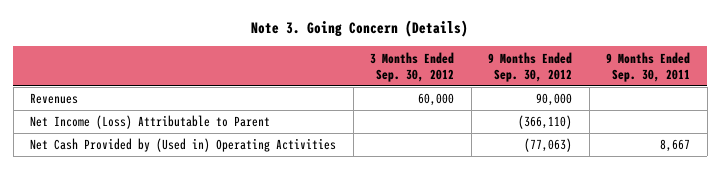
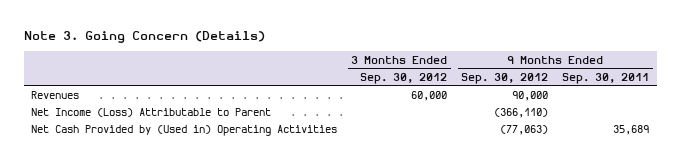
[660,139,691,153] 8,667 -> [613,124,650,135] 35,689

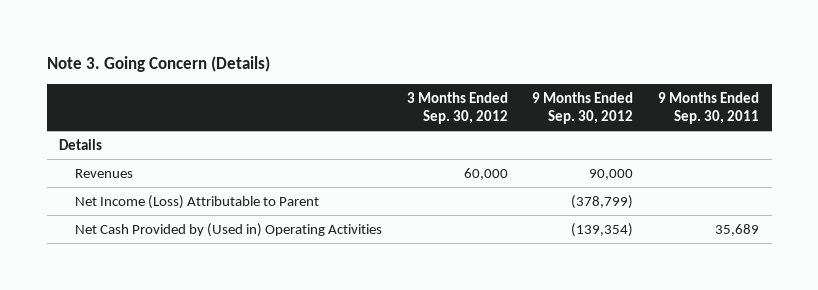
none -> [58,139,102,151] Details
[494,107,549,118] (366,110) -> [571,195,634,210] (378,799)
[500,124,549,135] (77,063) -> [571,223,634,238] (139,354)

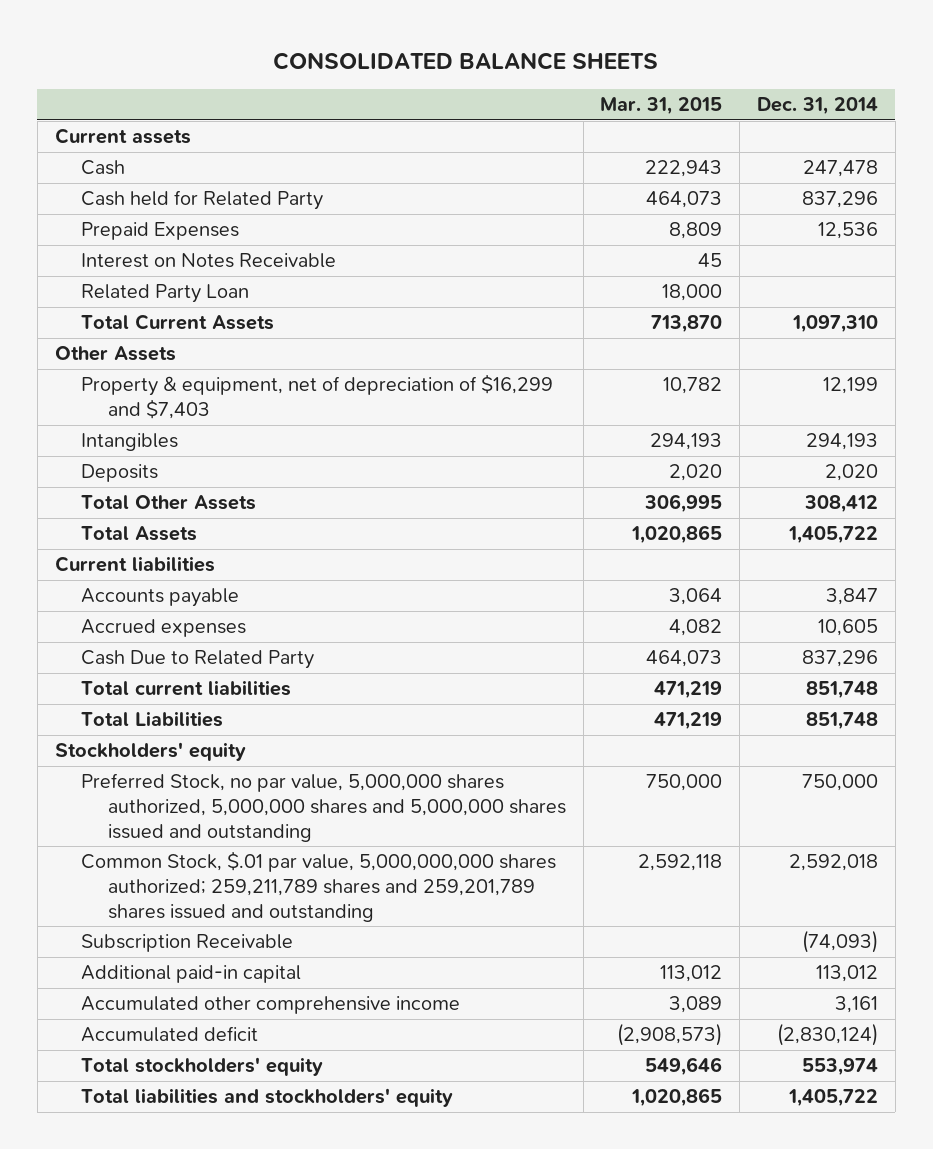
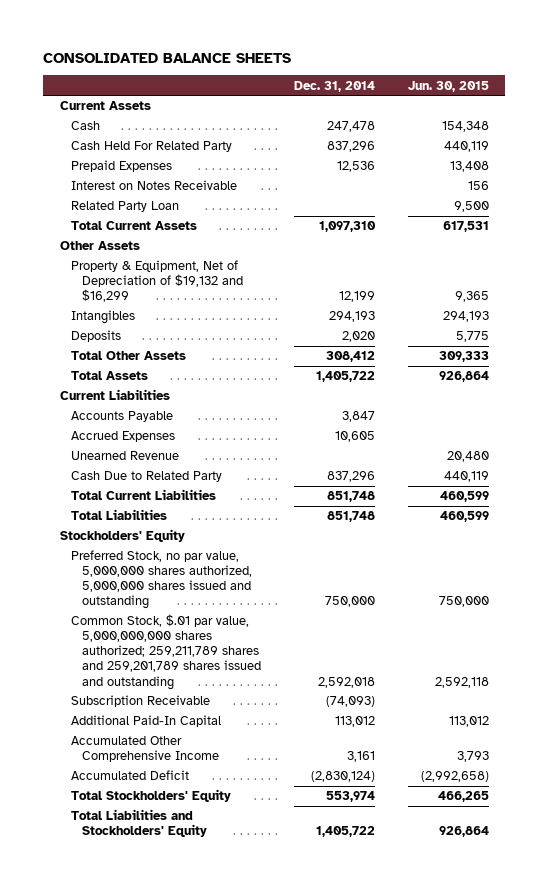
[600,96,723,115] Mar. 31, 2015 -> none
none -> [407,80,489,92] Jun. 30, 2015
[54,128,191,145] Current assets -> [59,101,151,111] Current Assets
[81,190,324,211] Cash held for Related Party -> [70,141,232,153] Cash Held For Related Party
[81,374,554,420] Property & equipment, net of depreciation of $16,299 and $7,403 -> [70,260,244,303] Property & Equipment, Net of Depreciation of $19,132 and $16,299
[54,556,215,573] Current liabilities -> [59,389,170,401] Current Liabilities
[81,588,240,608] Accounts payable -> [70,411,173,423] Accounts Payable
[81,619,247,638] Accrued expenses -> [70,431,175,443] Accrued Expenses
none -> [70,451,179,461] Unearned Revenue
[81,680,292,697] Total current liabilities -> [70,489,216,501] Total Current Liabilities
[54,742,246,762] Stockholders' equity -> [59,529,185,543] Stockholders' Equity
[81,773,566,842] Preferred Stock, no par value, 5,000,000 shares authorized, 5,000,000 shares and 5,000,000 shares issued and outstanding -> [70,550,253,610] Preferred Stock, no par value, 5,000,000 shares authorized, 5,000,000 shares issued and outstanding
[81,965,302,984] Additional paid-in capital -> [70,715,221,728] Additional Paid-In Capital
[81,996,461,1015] Accumulated other comprehensive income -> [70,736,220,763] Accumulated Other Comprehensive Income
[81,1026,259,1043] Accumulated deficit -> [70,770,189,781] Accumulated Deficit
[81,1057,324,1077] Total stockholders' equity -> [70,789,231,803] Total Stockholders' Equity
[81,1088,454,1108] Total liabilities and stockholders' equity -> [70,809,208,838] Total Liabilities and Stockholders' Equity

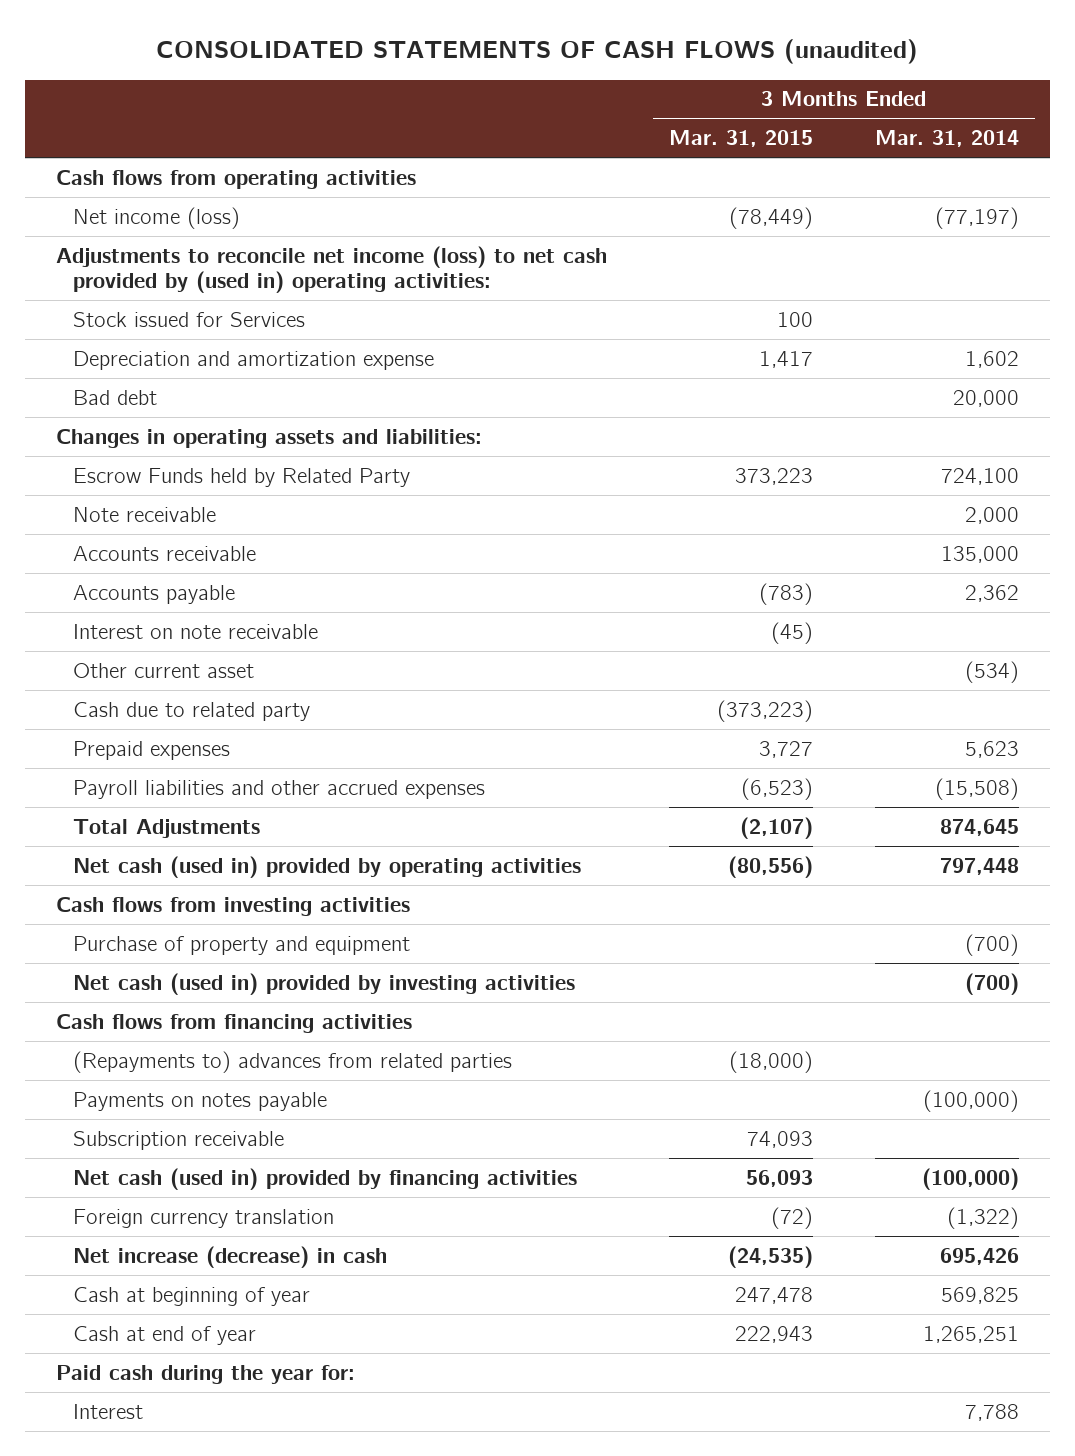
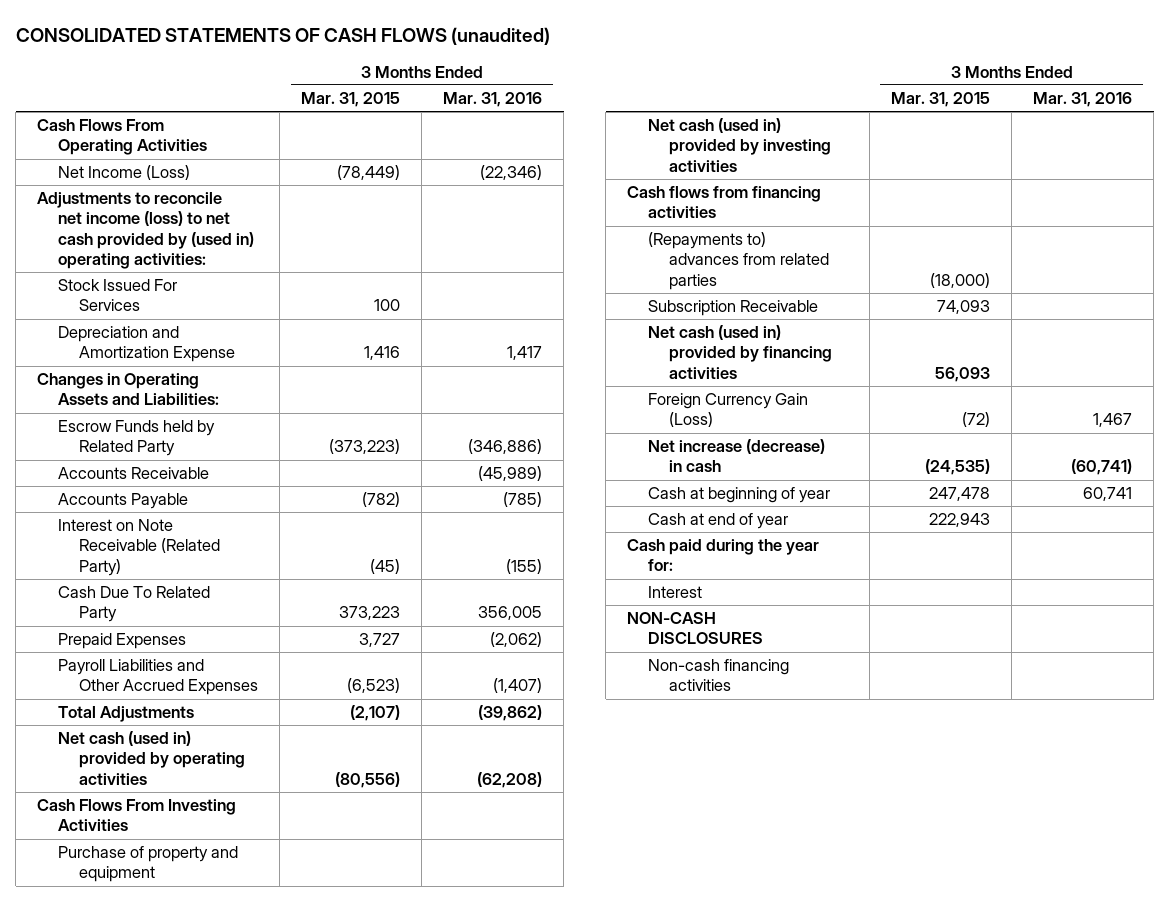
[874,130,1019,148] Mar. 31, 2014 -> none
none -> [443,91,543,107] Mar. 31, 2016
[55,169,416,189] Cash flows from operating activities -> [37,119,208,156] Cash Flows From Operating Activities
[73,206,241,229] Net income (loss) -> [58,165,191,181] Net Income (Loss)
[73,389,158,405] Bad debt -> none
[73,506,217,522] Note receivable -> none
[73,662,255,678] Other current asset -> none
[73,311,306,327] Stock issued for Services -> [58,279,178,312] Stock Issued For Services
[73,350,435,370] Depreciation and amortization expense -> [58,326,236,363] Depreciation and Amortization Expense
[758,350,813,368] 1,417 -> [364,346,401,361] 1,416
[55,428,482,448] Changes in operating assets and liabilities: -> [37,373,220,406] Changes in Operating Assets and Liabilities:
[734,467,813,485] 373,223 -> [329,439,401,455] (373,223)
[73,545,257,561] Accounts receivable -> [58,467,210,480] Accounts Receivable
[73,584,236,604] Accounts payable -> [58,493,189,510] Accounts Payable
[758,582,813,605] (783) -> [362,492,401,508] (782)
[73,623,319,639] Interest on note receivable -> [58,519,221,576] Interest on Note Receivable (Related Party)
[73,701,311,721] Cash due to related party -> [58,586,211,623] Cash Due To Related Party
[716,699,813,722] (373,223) -> [339,606,401,621] 373,223
[73,740,231,760] Prepaid expenses -> [58,633,187,650] Prepaid Expenses
[73,779,486,799] Payroll liabilities and other accrued expenses -> [58,659,259,696] Payroll Liabilities and Other Accrued Expenses
[55,896,410,916] Cash flows from investing activities -> [37,799,237,832] Cash Flows From Investing Activities
[73,1091,328,1111] Payments on notes payable -> none
[73,1130,285,1150] Subscription receivable -> [648,300,819,317] Subscription Receivable
[73,1208,335,1228] Foreign currency translation -> none
none -> [648,393,809,428] Foreign Currency Gain (Loss)
[55,1364,355,1384] Paid cash during the year for: -> [627,539,820,572] Cash paid during the year for:
none -> [627,612,764,645] NON-CASH DISCLOSURES
none -> [648,659,790,692] Non-cash financing activities

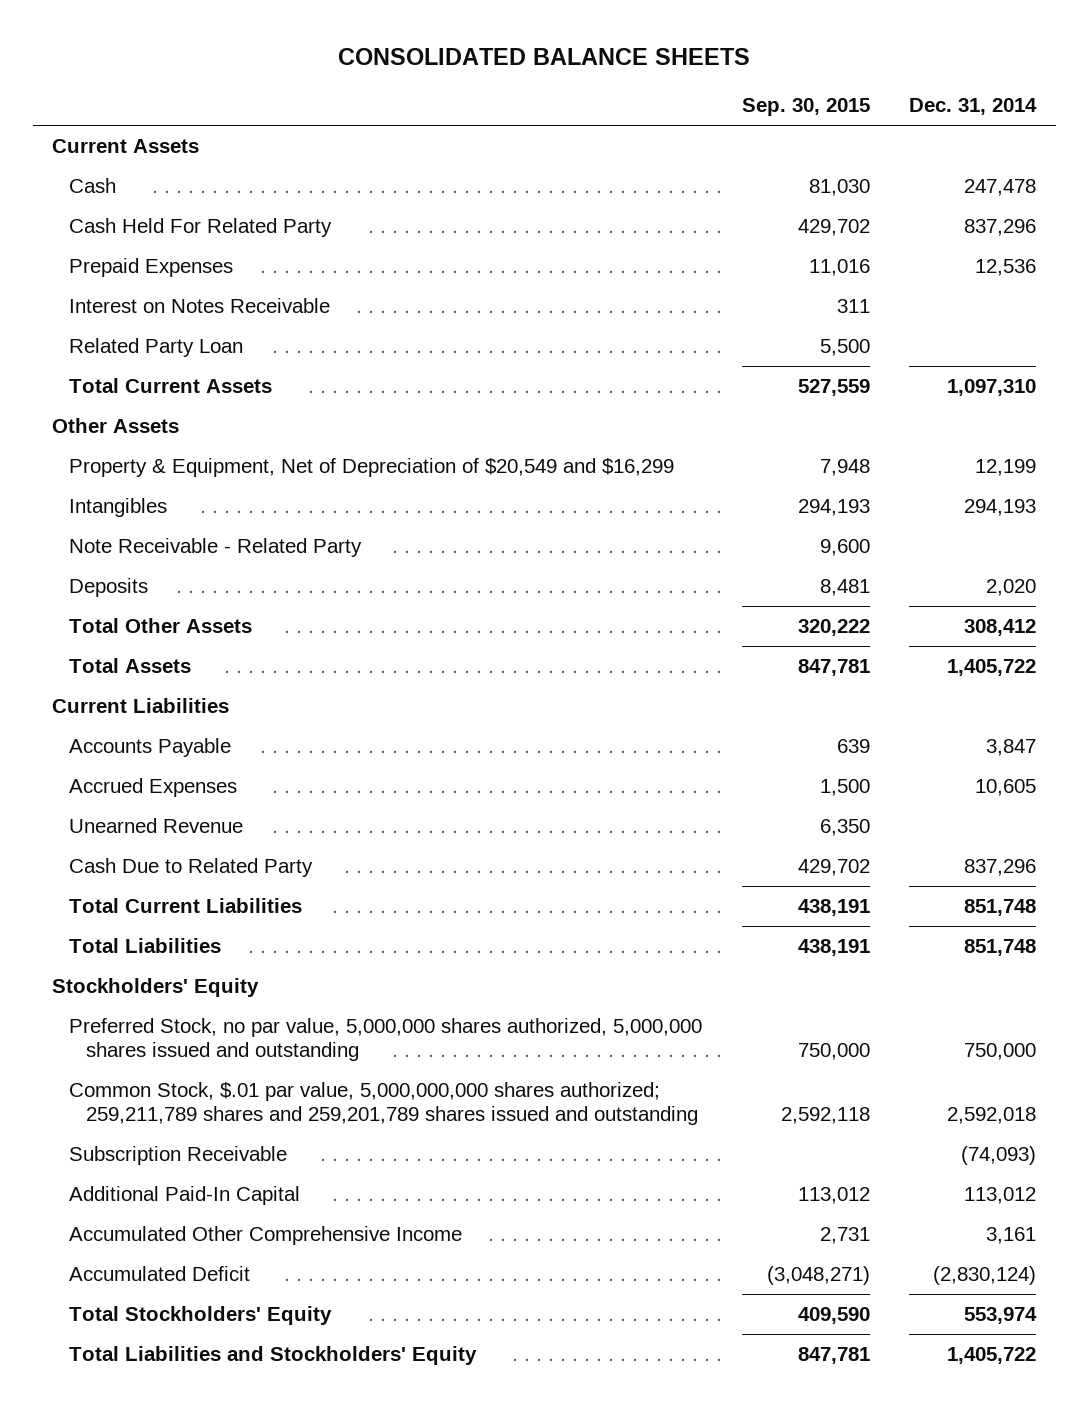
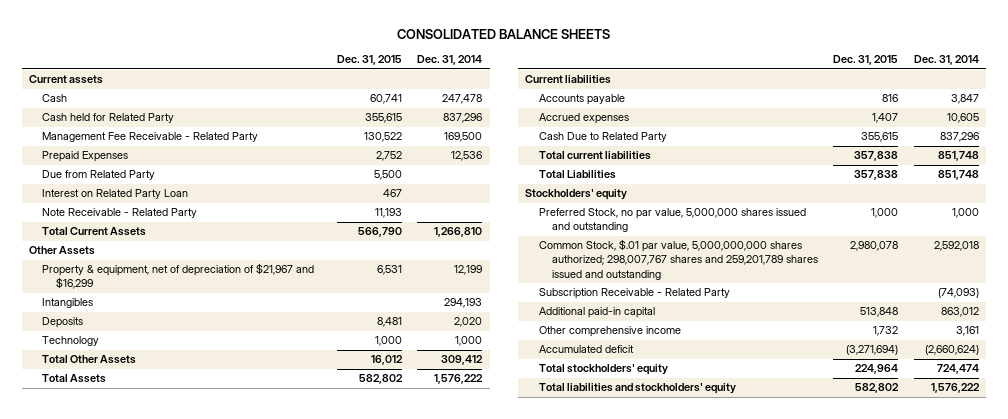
[741,98,870,117] Sep. 30, 2015 -> none
none -> [336,55,402,66] Dec. 31, 2015
[52,139,200,154] Current Assets -> [29,75,104,85] Current assets
[69,218,333,238] Cash Held For Related Party -> [42,113,175,124] Cash held for Related Party
none -> [42,132,259,143] Management Fee Receivable - Related Party
[69,298,331,314] Interest on Notes Receivable -> none
[69,338,244,358] Related Party Loan -> [42,170,156,181] Due from Related Party
none -> [42,189,189,200] Interest on Related Party Loan
[69,538,363,558] Note Receivable - Related Party -> [42,208,198,219] Note Receivable - Related Party
[946,379,1036,397] 1,097,310 -> [434,227,483,238] 1,266,810
[69,458,675,478] Property & Equipment, Net of Depreciation of $20,549 and $16,299 -> [42,263,315,290] Property & equipment, net of depreciation of $21,967 and $16,299
[69,818,244,834] Unearned Revenue -> none
none -> [42,336,100,347] Technology
[963,619,1036,637] 308,412 -> [441,355,484,366] 309,412
[946,659,1036,677] 1,405,722 -> [434,374,484,385] 1,576,222
[52,698,230,714] Current Liabilities -> [525,75,612,85] Current liabilities
[69,738,232,758] Accounts Payable -> [538,94,625,106] Accounts payable
[69,778,238,798] Accrued Expenses -> [538,113,629,125] Accrued expenses
[69,898,303,914] Total Current Liabilities -> [538,151,651,161] Total current liabilities
[52,978,260,998] Stockholders' Equity -> [525,189,628,201] Stockholders' equity
[69,1018,703,1062] Preferred Stock, no par value, 5,000,000 shares authorized, 5,000,000 shares issued and outstanding -> [538,208,806,233] Preferred Stock, no par value, 5,000,000 shares issued and outstanding
[963,1043,1036,1061] 750,000 -> [951,208,979,219] 1,000
[69,1082,699,1126] Common Stock, $.01 par value, 5,000,000,000 shares authorized; 259,211,789 shares and 259,201,789 shares issued and outstanding -> [538,239,818,280] Common Stock, $.01 par value, 5,000,000,000 shares authorized; 298,007,767 shares and 259,201,789 shares issued and outstanding
[69,1146,288,1166] Subscription Receivable -> [538,288,730,300] Subscription Receivable - Related Party
[69,1186,301,1206] Additional Paid-In Capital -> [538,307,655,319] Additional paid-in capital
[963,1187,1036,1205] 113,012 -> [940,307,979,318] 863,012
[69,1226,463,1246] Accumulated Other Comprehensive Income -> [538,326,681,338] Other comprehensive income
[69,1266,251,1282] Accumulated Deficit -> [538,345,634,354] Accumulated deficit
[932,1266,1036,1286] (2,830,124) -> [924,345,979,356] (2,660,624)
[69,1306,333,1326] Total Stockholders' Equity -> [538,364,668,376] Total stockholders' equity
[963,1307,1037,1325] 553,974 -> [936,364,979,375] 724,474
[69,1346,478,1366] Total Liabilities and Stockholders' Equity -> [538,383,736,395] Total liabilities and stockholders' equity
[946,1347,1036,1365] 1,405,722 -> [930,383,980,394] 1,576,222

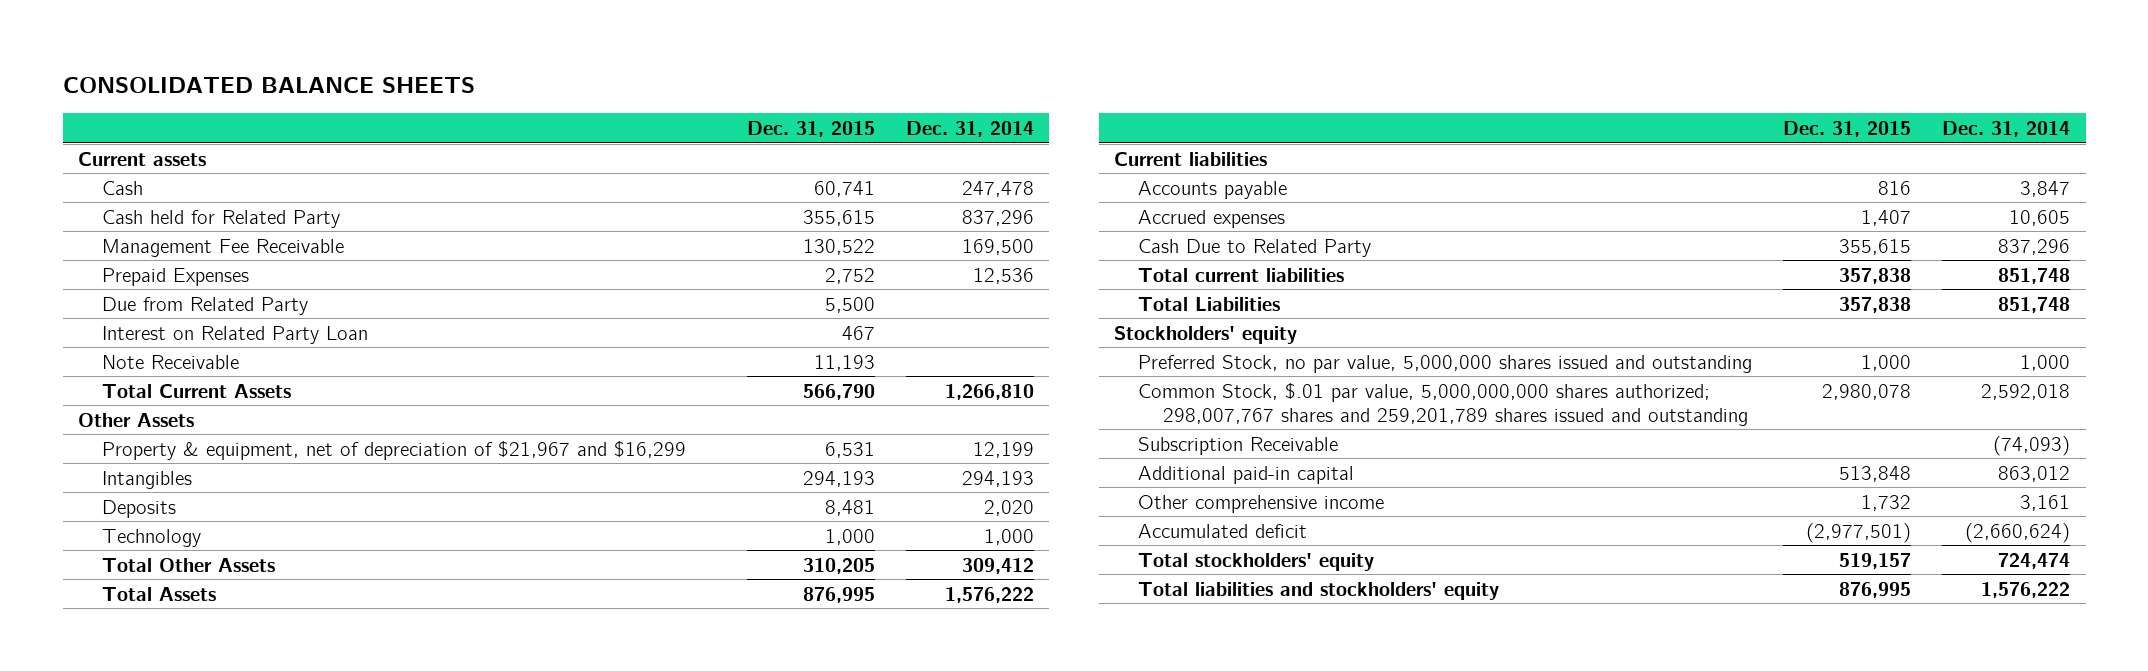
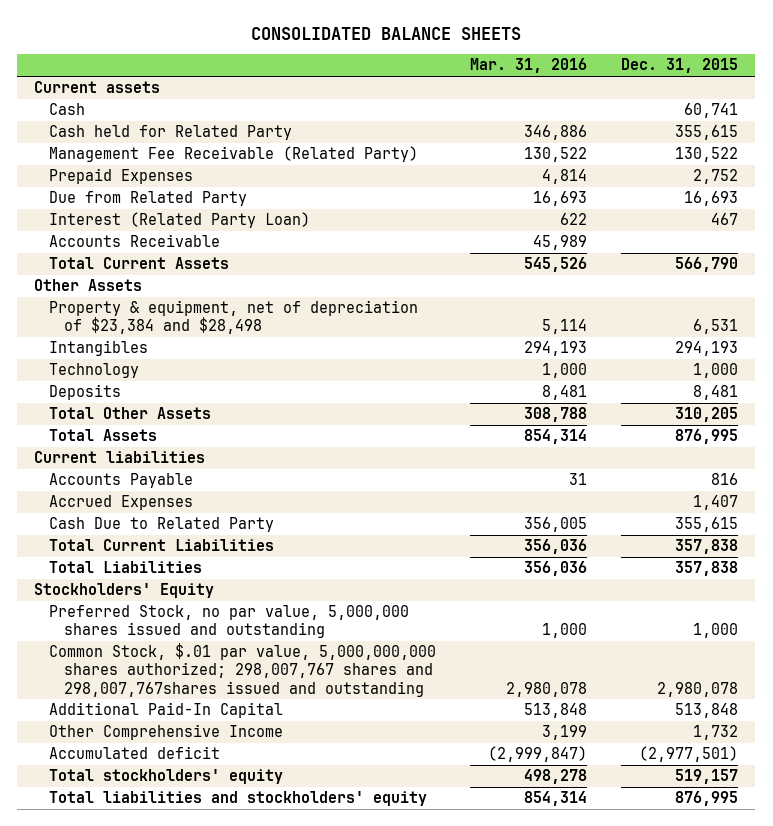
[905,120,1034,137] Dec. 31, 2014 -> none
none -> [470,58,588,74] Mar. 31, 2016
[102,238,345,257] Management Fee Receivable -> [49,146,419,163] Management Fee Receivable (Related Party)
[102,354,240,369] Note Receivable -> none
[825,296,876,313] 5,500 -> [684,191,739,207] 16,693
[102,325,369,344] Interest on Related Party Loan -> [49,212,311,229] Interest (Related Party Loan)
none -> [49,234,221,248] Accounts Receivable
[102,440,687,460] Property & equipment, net of depreciation of $21,967 and $16,299 -> [49,300,419,335] Property & equipment, net of depreciation of $23,384 and $28,498
[102,499,177,518] Deposits -> [49,384,122,401] Deposits
[1138,180,1288,199] Accounts payable -> [49,473,194,489] Accounts Payable
[1138,209,1286,228] Accrued expenses -> [49,495,194,511] Accrued Expenses
[1138,267,1345,282] Total current liabilities -> [49,539,275,552] Total Current Liabilities
[1114,325,1298,344] Stockholders' equity -> [34,583,215,599] Stockholders' Equity
[1138,436,1339,455] Subscription Receivable -> none
[1138,382,1748,426] Common Stock, $.01 par value, 5,000,000,000 shares authorized; 298,007,767 shares and 259,201,789 shares issued and outstanding -> [49,643,437,697] Common Stock, $.01 par value, 5,000,000,000 shares authorized; 298,007,767 shares and 298,007,767shares issued and outstanding
[1138,465,1355,484] Additional paid-in capital -> [49,702,284,719] Additional Paid-In Capital
[1138,494,1385,513] Other comprehensive income -> [49,724,284,741] Other Comprehensive Income

